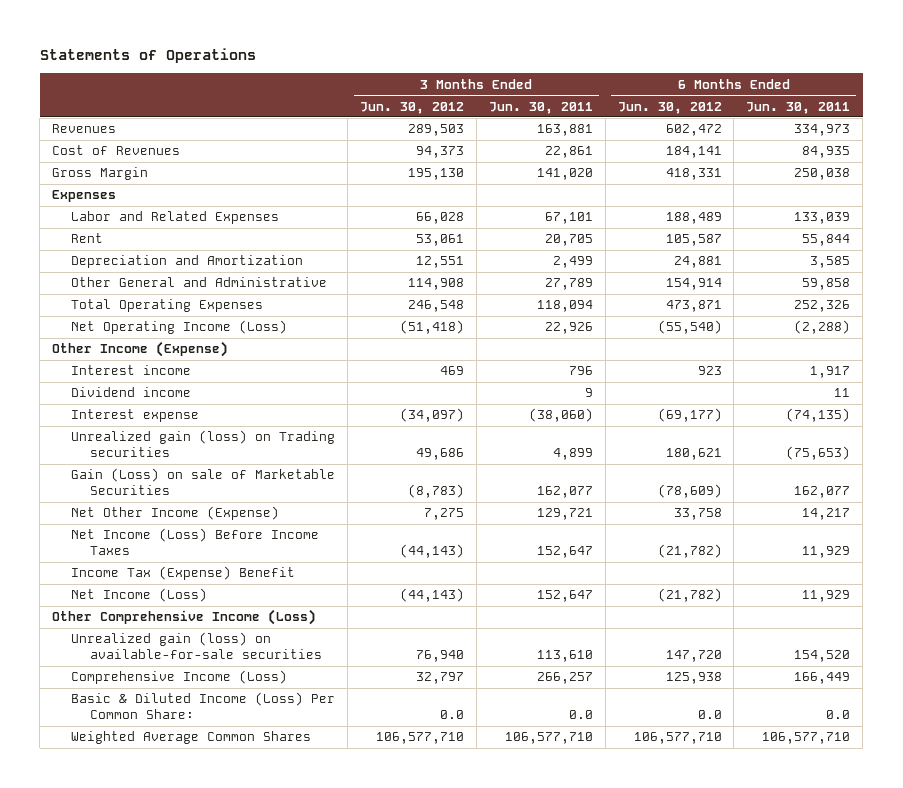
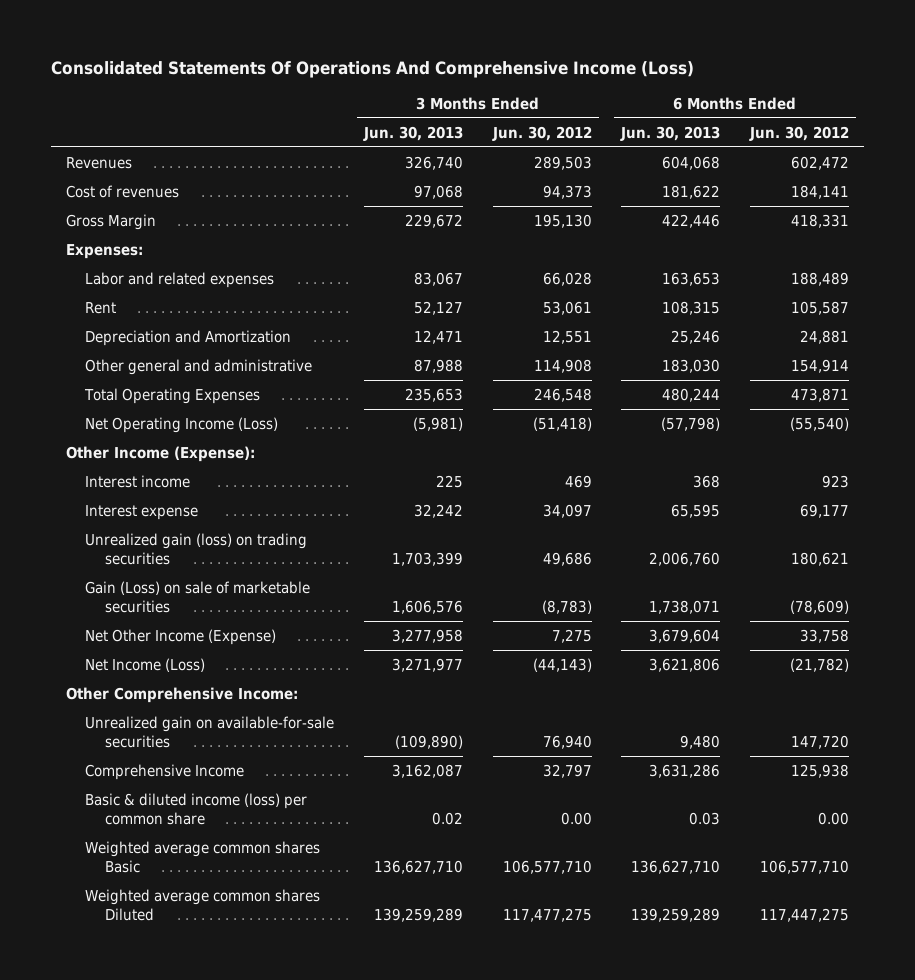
[39,48,256,64] Statements of Operations -> [51,61,695,79] Consolidated Statements Of Operations And Comprehensive Income (Loss)
[488,101,593,114] Jun. 30, 2011 -> none
[746,101,851,114] Jun. 30, 2011 -> none
none -> [362,125,463,141] Jun. 30, 2013
none -> [620,125,721,141] Jun. 30, 2013
[52,145,181,156] Cost of Revenues -> [66,184,180,198] Cost of revenues
[52,190,117,203] Expenses -> [66,243,144,259] Expenses:
[71,211,280,225] Labor and Related Expenses -> [85,271,275,288] Labor and related expenses
[71,277,328,288] Other General and Administrative -> [85,358,313,375] Other general and administrative
[52,341,229,358] Other Income (Expense) -> [66,445,256,462] Other Income (Expense):
[71,387,192,398] Dividend income -> none
[399,408,464,423] (34,097) -> [542,503,592,518] 34,097
[657,408,722,423] (69,177) -> [799,503,849,518] 69,177
[71,430,336,458] Unrealized gain (loss) on Trading securities -> [85,532,308,565] Unrealized gain (loss) on trading securities
[71,468,336,496] Gain (Loss) on sale of Marketable Securities -> [85,580,311,613] Gain (Loss) on sale of marketable securities
[71,528,320,556] Net Income (Loss) Before Income Taxes -> none
[71,566,296,581] Income Tax (Expense) Benefit -> none
[52,609,317,626] Other Comprehensive Income (Loss) -> [66,686,299,703] Other Comprehensive Income:
[71,632,323,660] Unrealized gain (loss) on available-for-sale securities -> [85,715,335,748] Unrealized gain on available-for-sale securities
[71,670,288,685] Comprehensive Income (Loss) -> [85,763,245,780] Comprehensive Income
[71,692,336,720] Basic & Diluted Income (Loss) Per Common Share: -> [85,792,308,825] Basic & diluted income (loss) per common share
[439,710,464,720] 0.0 -> [560,811,592,825] 0.00
[697,710,722,720] 0.0 -> [817,811,849,825] 0.00
[71,731,312,745] Weighted Average Common Shares -> [85,840,321,873] Weighted average common shares Basic
none -> [85,888,321,921] Weighted average common shares Diluted

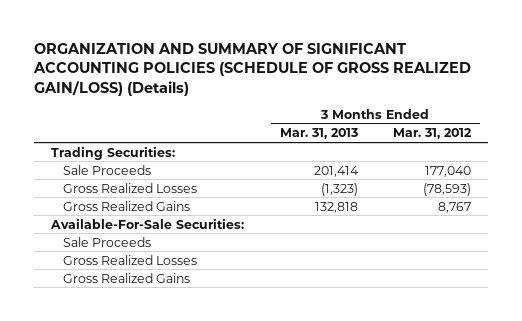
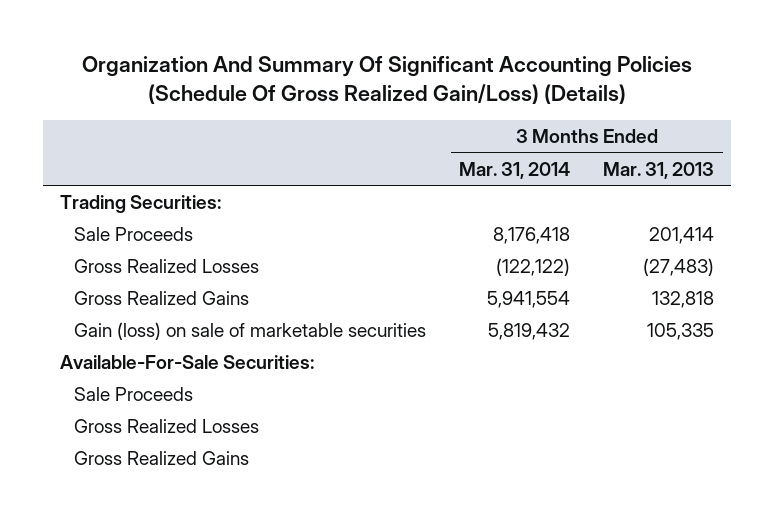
[32,42,471,96] ORGANIZATION AND SUMMARY OF SIGNIFICANT ACCOUNTING POLICIES (SCHEDULE OF GROSS REALIZED GAIN/LOSS) (Details) -> [82,56,693,105] Organization And Summary Of Significant Accounting Policies (Schedule Of Gross Realized Gain/Loss) (Details)
[392,128,472,140] Mar. 31, 2012 -> none
none -> [459,161,571,179] Mar. 31, 2014
[320,182,358,196] (1,323) -> [643,258,715,277] (27,483)
none -> [74,322,427,341] Gain (loss) on sale of marketable securities

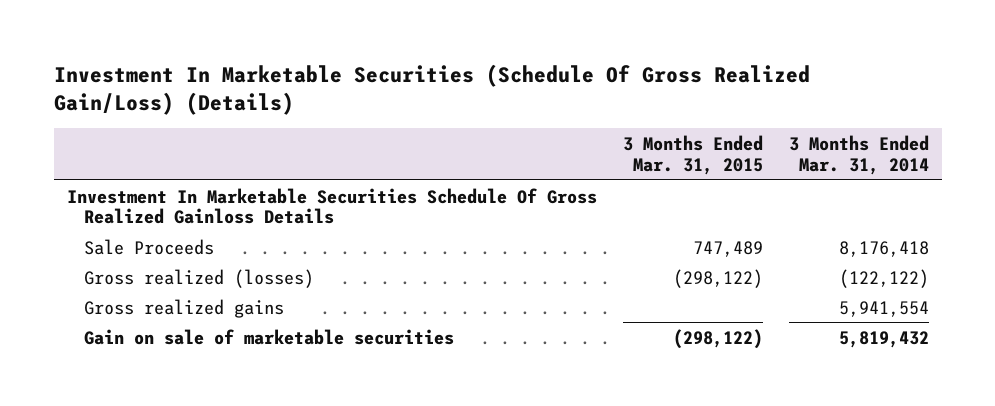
[82,56,693,105] Organization And Summary Of Significant Accounting Policies (Schedule Of Gross Realized Gain/Loss) (Details) -> [53,64,810,116] Investment In Marketable Securities (Schedule Of Gross Realized Gain/Loss) (Details)
[603,161,715,179] Mar. 31, 2013 -> none
none -> [622,134,763,175] 3 Months Ended Mar. 31, 2015
[59,195,221,214] Trading Securities: -> none
none -> [66,187,597,225] Investment In Marketable Securities Schedule Of Gross Realized Gainloss Details
[59,355,314,370] Available-For-Sale Securities: -> none
[74,387,194,402] Sale Proceeds -> none
[74,419,260,434] Gross Realized Losses -> none
[74,451,250,466] Gross Realized Gains -> none
[74,259,260,274] Gross Realized Losses -> [83,268,314,288] Gross realized (losses)
[74,291,250,306] Gross Realized Gains -> [83,298,284,318] Gross realized gains
[74,322,427,341] Gain (loss) on sale of marketable securities -> [83,328,454,345] Gain on sale of marketable securities

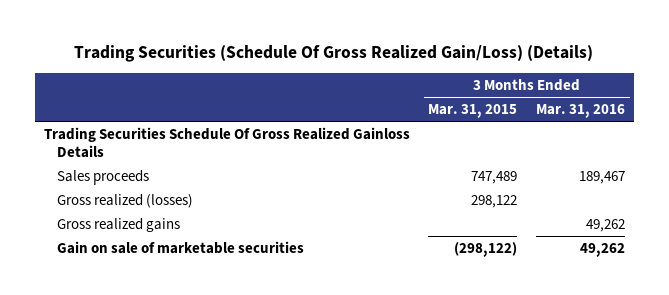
[53,64,810,116] Investment In Marketable Securities (Schedule Of Gross Realized Gain/Loss) (Details) -> [74,45,594,63] Trading Securities (Schedule Of Gross Realized Gain/Loss) (Details)
[788,134,929,175] 3 Months Ended Mar. 31, 2014 -> none
none -> [535,104,625,119] Mar. 31, 2016
[66,187,597,225] Investment In Marketable Securities Schedule Of Gross Realized Gainloss Details -> [43,127,410,159] Trading Securities Schedule Of Gross Realized Gainloss Details
[83,238,214,255] Sale Proceeds -> [57,170,150,186] Sales proceeds
[672,268,763,288] (298,122) -> [471,195,518,209] 298,122

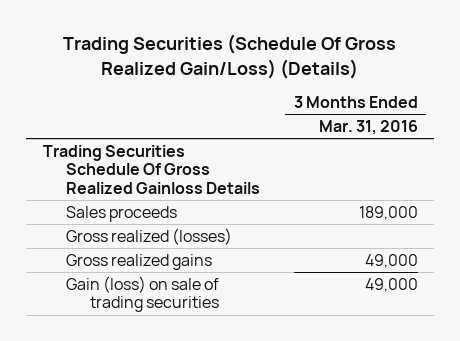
[428,104,518,119] Mar. 31, 2015 -> none
[578,171,625,185] 189,467 -> [358,205,418,220] 189,000
[585,219,625,233] 49,262 -> [364,253,418,268] 49,000
[57,241,305,255] Gain on sale of marketable securities -> [66,275,220,313] Gain (loss) on sale of trading securities
[579,243,625,258] 49,262 -> [364,277,418,292] 49,000

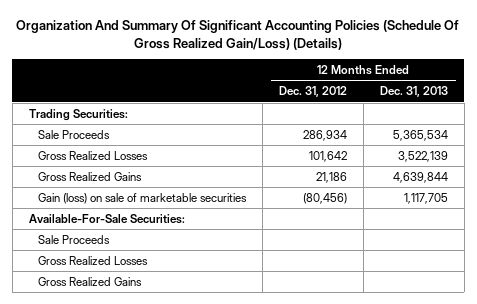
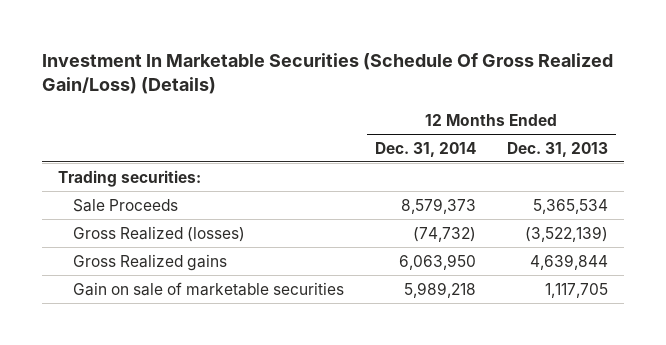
[16,20,460,50] Organization And Summary Of Significant Accounting Policies (Schedule Of Gross Realized Gain/Loss) (Details) -> [42,52,614,94] Investment In Marketable Securities (Schedule Of Gross Realized Gain/Loss) (Details)
[279,86,348,98] Dec. 31, 2012 -> none
none -> [374,141,476,157] Dec. 31, 2014
[28,108,128,121] Trading Securities: -> [57,169,201,187] Trading securities:
[28,213,185,224] Available-For-Sale Securities: -> none
[38,234,111,244] Sale Proceeds -> none
[38,255,149,265] Gross Realized Losses -> none
[38,276,143,286] Gross Realized Gains -> none
[38,150,149,160] Gross Realized Losses -> [72,225,245,242] Gross Realized (losses)
[397,150,448,162] 3,522,139 -> [525,225,609,242] (3,522,139)
[38,171,143,181] Gross Realized Gains -> [72,253,227,271] Gross Realized gains
[38,192,248,204] Gain (loss) on sale of marketable securities -> [72,281,344,296] Gain on sale of marketable securities

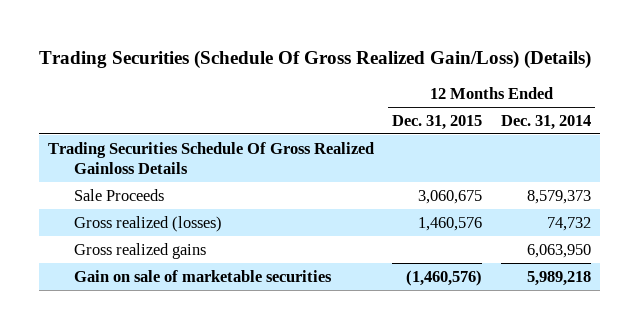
[42,52,614,94] Investment In Marketable Securities (Schedule Of Gross Realized Gain/Loss) (Details) -> [38,50,591,70] Trading Securities (Schedule Of Gross Realized Gain/Loss) (Details)
[507,141,609,157] Dec. 31, 2013 -> none
none -> [392,114,483,130] Dec. 31, 2015
[57,169,201,187] Trading securities: -> none
none -> [47,141,374,174] Trading Securities Schedule Of Gross Realized Gainloss Details
[72,225,245,242] Gross Realized (losses) -> [73,215,222,232] Gross realized (losses)
[412,226,476,242] (74,732) -> [546,216,591,231] 74,732
[72,253,227,271] Gross Realized gains -> [73,242,206,259] Gross realized gains

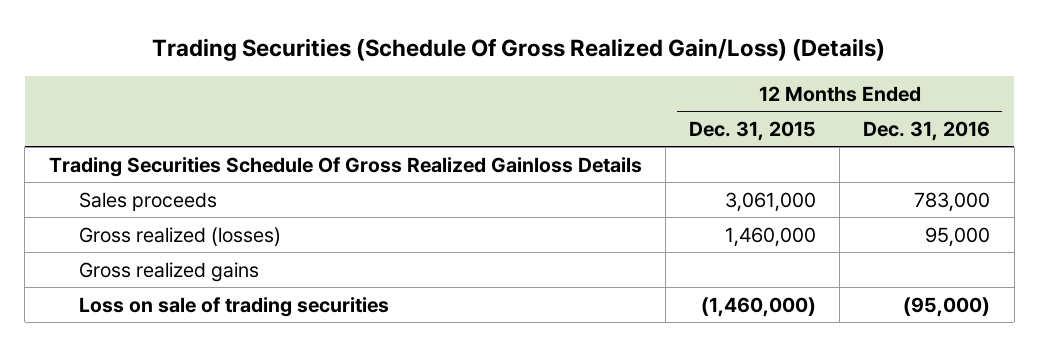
[500,114,591,130] Dec. 31, 2014 -> none
none -> [863,120,991,141] Dec. 31, 2016
[73,188,164,201] Sale Proceeds -> [78,191,217,211] Sales proceeds
[418,189,483,204] 3,060,675 -> [724,191,816,212] 3,061,000
[418,216,483,231] 1,460,576 -> [724,226,816,247] 1,460,000
[73,269,332,282] Gain on sale of marketable securities -> [78,296,389,317] Loss on sale of trading securities
[406,269,483,286] (1,460,576) -> [700,296,816,317] (1,460,000)

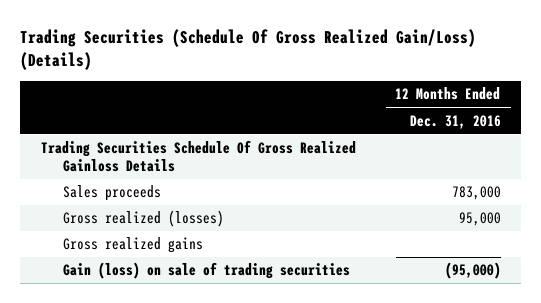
[688,120,816,141] Dec. 31, 2015 -> none
[78,296,389,317] Loss on sale of trading securities -> [62,262,350,280] Gain (loss) on sale of trading securities

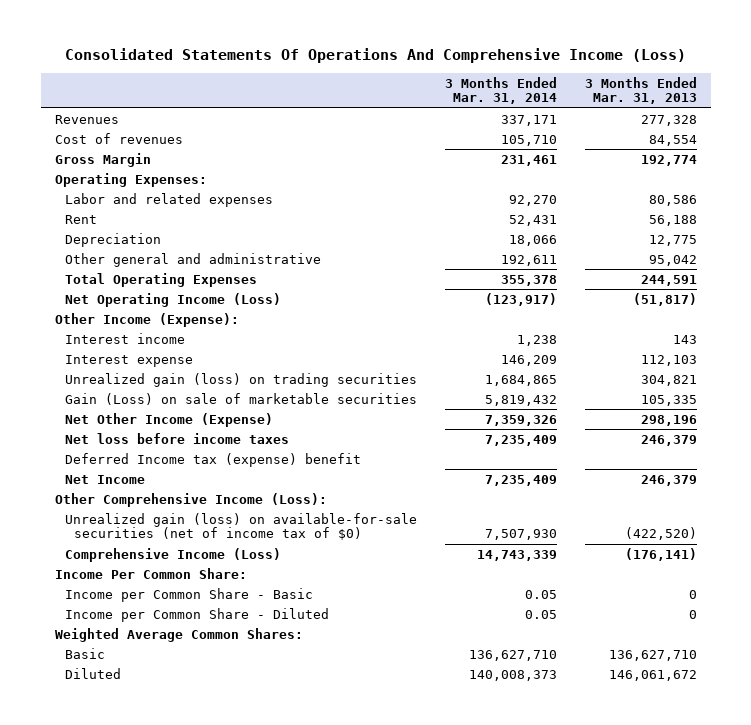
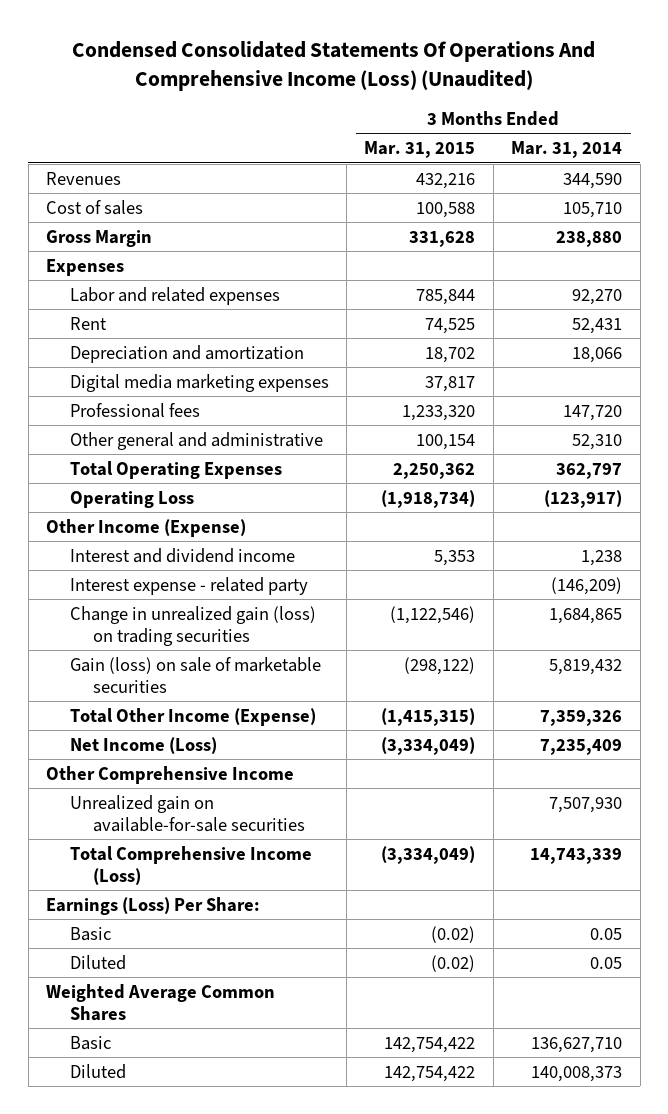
[64,48,686,64] Consolidated Statements Of Operations And Comprehensive Income (Loss) -> [72,40,596,91] Condensed Consolidated Statements Of Operations And Comprehensive Income (Loss) (Unaudited)
[584,76,697,105] 3 Months Ended Mar. 31, 2013 -> none
none -> [364,141,476,159] Mar. 31, 2015
[500,114,557,126] 337,171 -> [563,172,623,189] 344,590
[54,132,183,144] Cost of revenues -> [46,199,144,215] Cost of sales
[500,154,557,166] 231,461 -> [556,230,623,247] 238,880
[54,172,207,187] Operating Expenses: -> [46,258,125,276] Expenses
[64,432,289,444] Net loss before income taxes -> none
[64,452,361,467] Deferred Income tax (expense) benefit -> none
[54,567,247,579] Income Per Common Share: -> none
[64,232,161,247] Depreciation -> [69,344,304,363] Depreciation and amortization
none -> [69,373,329,392] Digital media marketing expenses
none -> [69,402,200,418] Professional fees
[500,254,557,266] 192,611 -> [572,433,623,450] 52,310
[500,274,557,286] 355,378 -> [556,462,623,479] 362,797
[64,292,281,307] Net Operating Income (Loss) -> [69,490,194,508] Operating Loss
[54,312,239,327] Other Income (Expense): -> [46,518,247,537] Other Income (Expense)
[64,332,185,344] Interest income -> [69,547,295,563] Interest and dividend income
[64,354,193,367] Interest expense -> [69,576,308,595] Interest expense - related party
[500,354,557,366] 146,209 -> [551,576,623,595] (146,209)
[64,372,417,387] Unrealized gain (loss) on trading securities -> [69,605,316,646] Change in unrealized gain (loss) on trading securities
[64,392,417,405] Gain (Loss) on sale of marketable securities -> [69,656,321,693] Gain (loss) on sale of marketable securities
[64,412,273,427] Net Other Income (Expense) -> [69,707,316,726] Total Other Income (Expense)
[64,474,145,484] Net Income -> [69,736,217,754] Net Income (Loss)
[54,492,327,507] Other Comprehensive Income (Loss): -> [46,765,295,784] Other Comprehensive Income
[64,512,417,541] Unrealized gain (loss) on available-for-sale securities (net of income tax of $0) -> [69,794,306,832] Unrealized gain on available-for-sale securities
[64,547,281,562] Comprehensive Income (Loss) -> [69,845,312,885] Total Comprehensive Income (Loss)
none -> [46,896,261,915] Earnings (Loss) Per Share:
[64,587,313,602] Income per Common Share - Basic -> [69,926,111,941] Basic
[64,607,329,622] Income per Common Share - Diluted -> [69,954,126,970] Diluted
[54,627,303,642] Weighted Average Common Shares: -> [46,983,276,1021] Weighted Average Common Shares

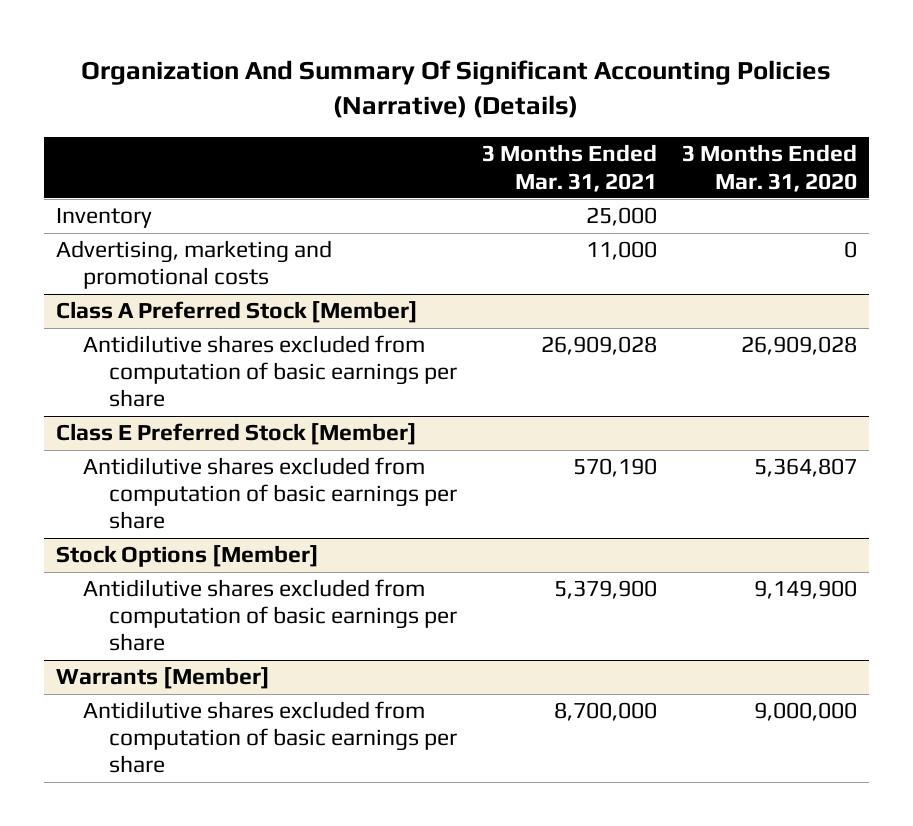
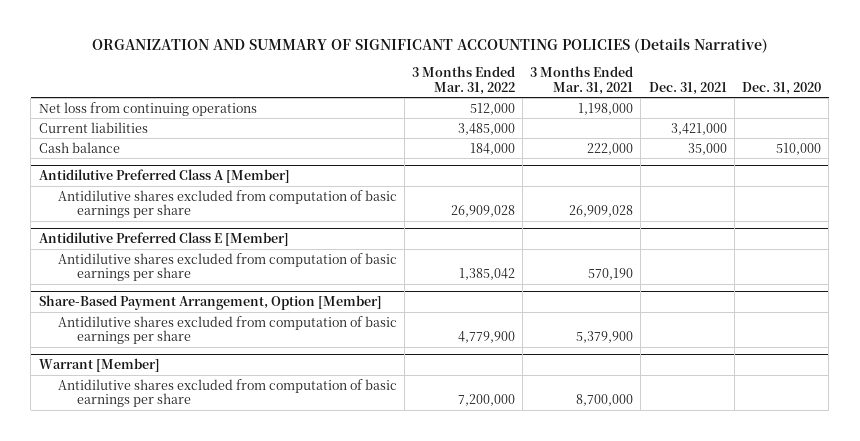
[81,60,832,119] Organization And Summary Of Significant Accounting Policies (Narrative) (Details) -> [91,38,768,54] ORGANIZATION AND SUMMARY OF SIGNIFICANT ACCOUNTING POLICIES (Details Narrative)
[681,144,857,192] 3 Months Ended Mar. 31, 2020 -> none
none -> [411,66,515,95] 3 Months Ended Mar. 31, 2022
none -> [648,81,727,95] Dec. 31, 2021
none -> [742,81,822,95] Dec. 31, 2020
[56,208,153,229] Inventory -> none
[56,240,333,290] Advertising, marketing and promotional costs -> none
none -> [38,101,257,116] Net loss from continuing operations
none -> [38,121,148,133] Current liabilities
none -> [38,141,120,153] Cash balance
[56,301,419,324] Class A Preferred Stock [Member] -> [38,168,290,183] Antidilutive Preferred Class A [Member]
[56,423,418,446] Class E Preferred Stock [Member] -> [38,231,289,246] Antidilutive Preferred Class E [Member]
[56,545,320,568] Stock Options [Member] -> [38,294,382,310] Share-Based Payment Arrangement, Option [Member]
[56,667,271,690] Warrants [Member] -> [38,357,160,372] Warrant [Member]

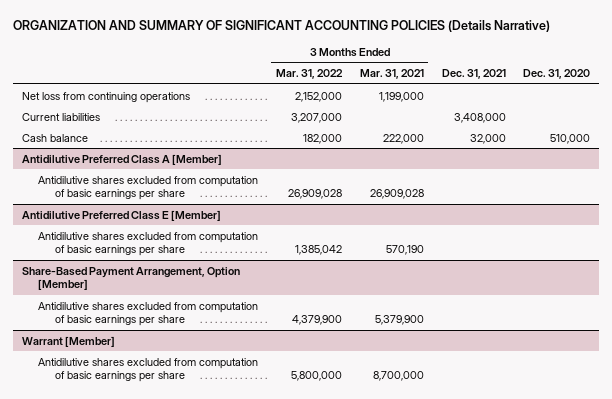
[469,102,515,115] 512,000 -> [294,91,342,102] 2,152,000
[578,102,634,115] 1,198,000 -> [378,91,424,102] 1,199,000
[457,122,515,135] 3,485,000 -> [290,112,342,123] 3,207,000
[670,122,727,135] 3,421,000 -> [453,112,506,123] 3,408,000
[469,142,515,155] 184,000 -> [302,133,342,144] 182,000
[687,142,727,155] 35,000 -> [469,133,506,144] 32,000
[457,331,515,344] 4,779,900 -> [291,315,342,326] 4,379,900
[457,394,515,407] 7,200,000 -> [290,371,342,382] 5,800,000

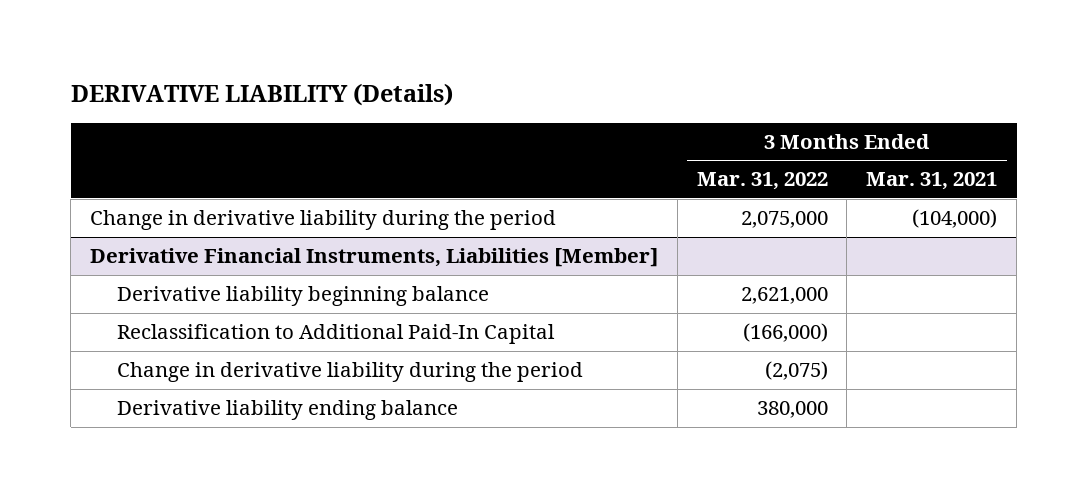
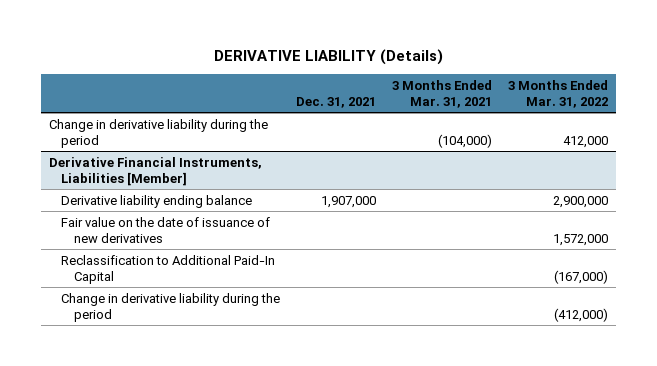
none -> [296,97,377,109] Dec. 31, 2021
[740,211,828,229] 2,075,000 -> [563,135,609,148] 412,000
[117,400,459,421] Derivative liability ending balance -> none
[117,286,490,307] Derivative liability beginning balance -> [61,194,253,208] Derivative liability ending balance
[740,287,828,305] 2,621,000 -> [553,195,609,208] 2,900,000
none -> [61,216,271,243] Fair value on the date of issuance of new derivatives
[742,323,828,343] (166,000) -> [554,269,609,284] (167,000)
[764,361,828,381] (2,075) -> [554,307,609,322] (412,000)

